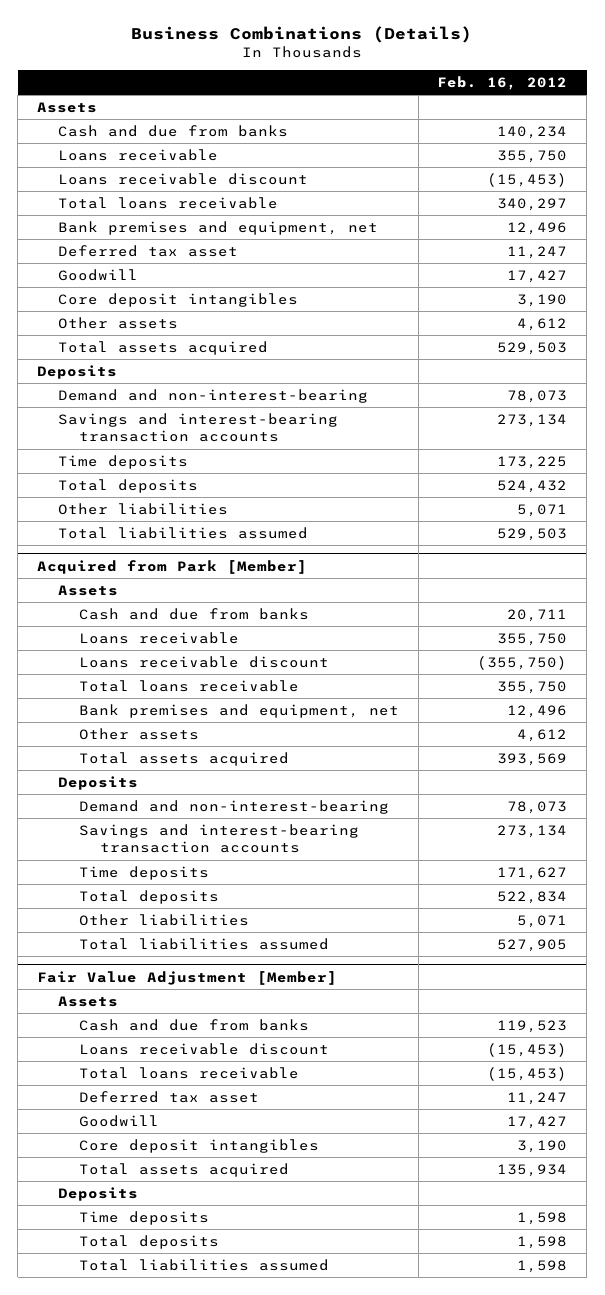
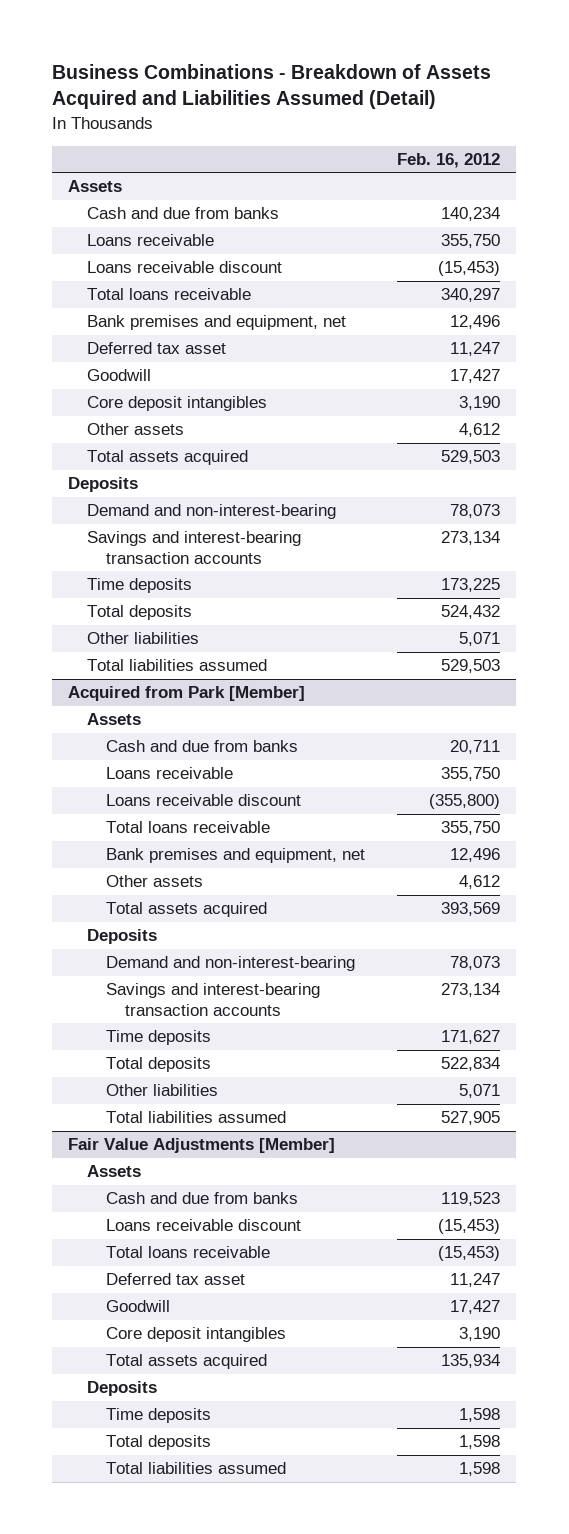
[131,25,473,43] Business Combinations (Details) -> [52,63,492,110] Business Combinations - Breakdown of Assets Acquired and Liabilities Assumed (Detail)
[477,655,568,670] (355,750) -> [429,794,501,810] (355,800)
[37,970,338,985] Fair Value Adjustment [Member] -> [68,1138,336,1154] Fair Value Adjustments [Member]

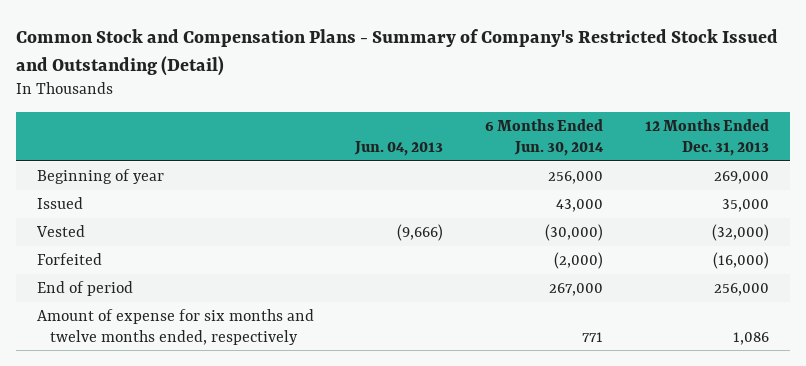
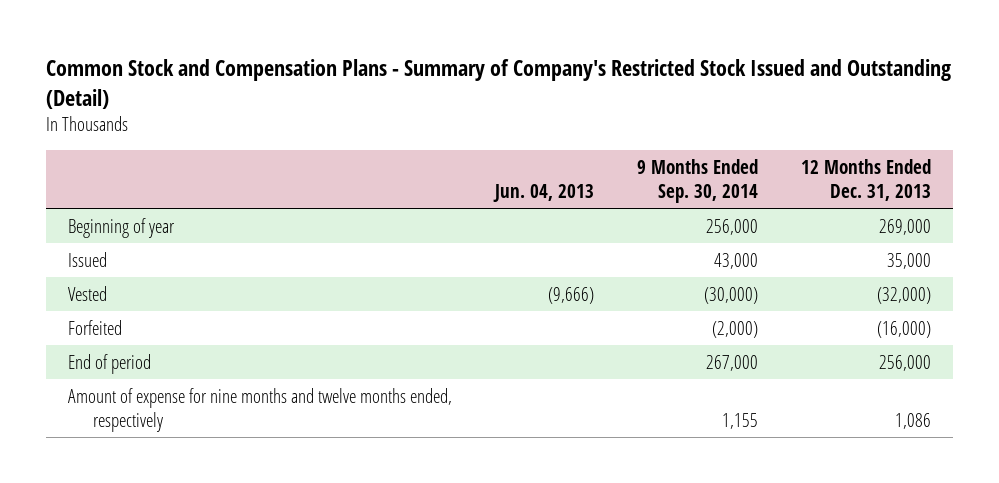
[485,119,605,156] 6 Months Ended Jun. 30, 2014 -> none
none -> [636,159,758,204] 9 Months Ended Sep. 30, 2014
[36,308,314,345] Amount of expense for six months and twelve months ended, respectively -> [67,387,452,432] Amount of expense for nine months and twelve months ended, respectively

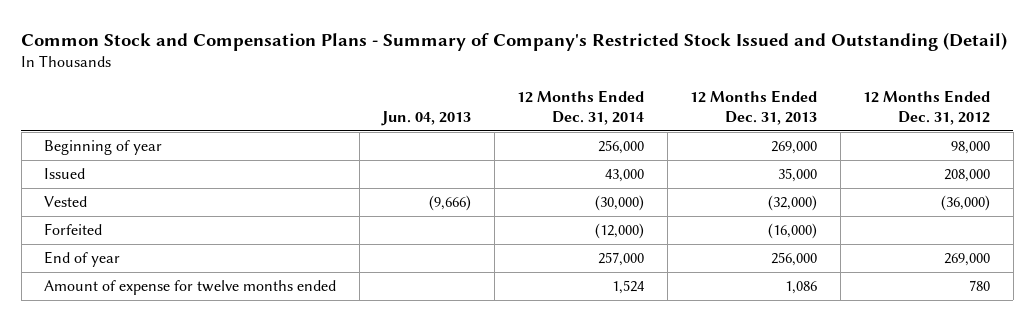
[636,159,758,204] 9 Months Ended Sep. 30, 2014 -> none
none -> [517,90,645,126] 12 Months Ended Dec. 31, 2014
none -> [863,90,991,126] 12 Months Ended Dec. 31, 2012
[67,353,151,374] End of period -> [44,251,121,268] End of year
[67,387,452,432] Amount of expense for nine months and twelve months ended, respectively -> [44,280,337,296] Amount of expense for twelve months ended

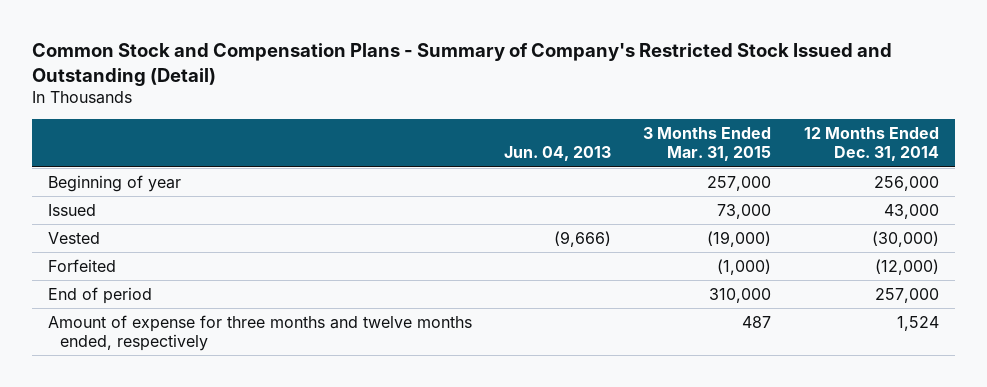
[690,90,818,126] 12 Months Ended Dec. 31, 2013 -> none
[863,90,991,126] 12 Months Ended Dec. 31, 2012 -> none
none -> [643,126,772,162] 3 Months Ended Mar. 31, 2015
[44,251,121,268] End of year -> [48,286,153,304] End of period
[44,280,337,296] Amount of expense for twelve months ended -> [48,314,473,352] Amount of expense for three months and twelve months ended, respectively

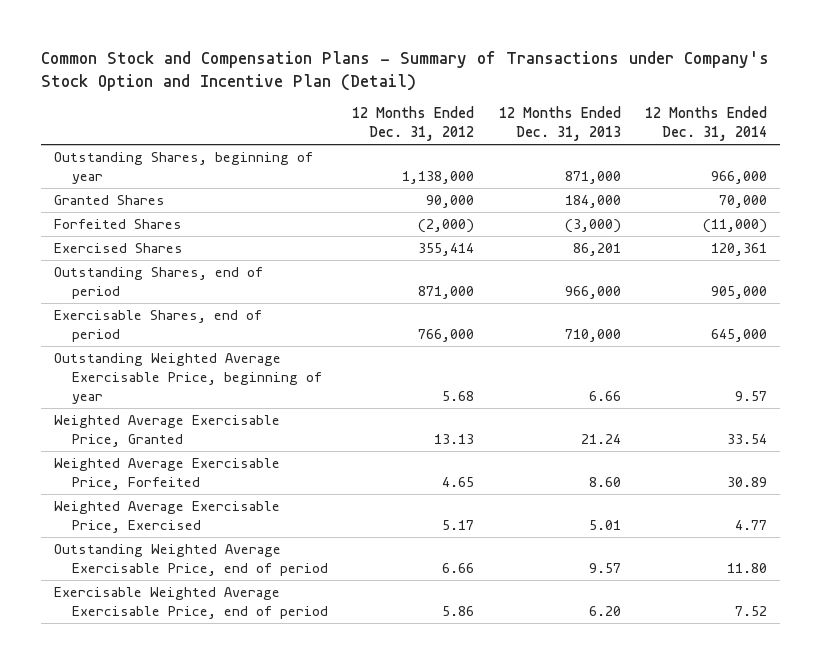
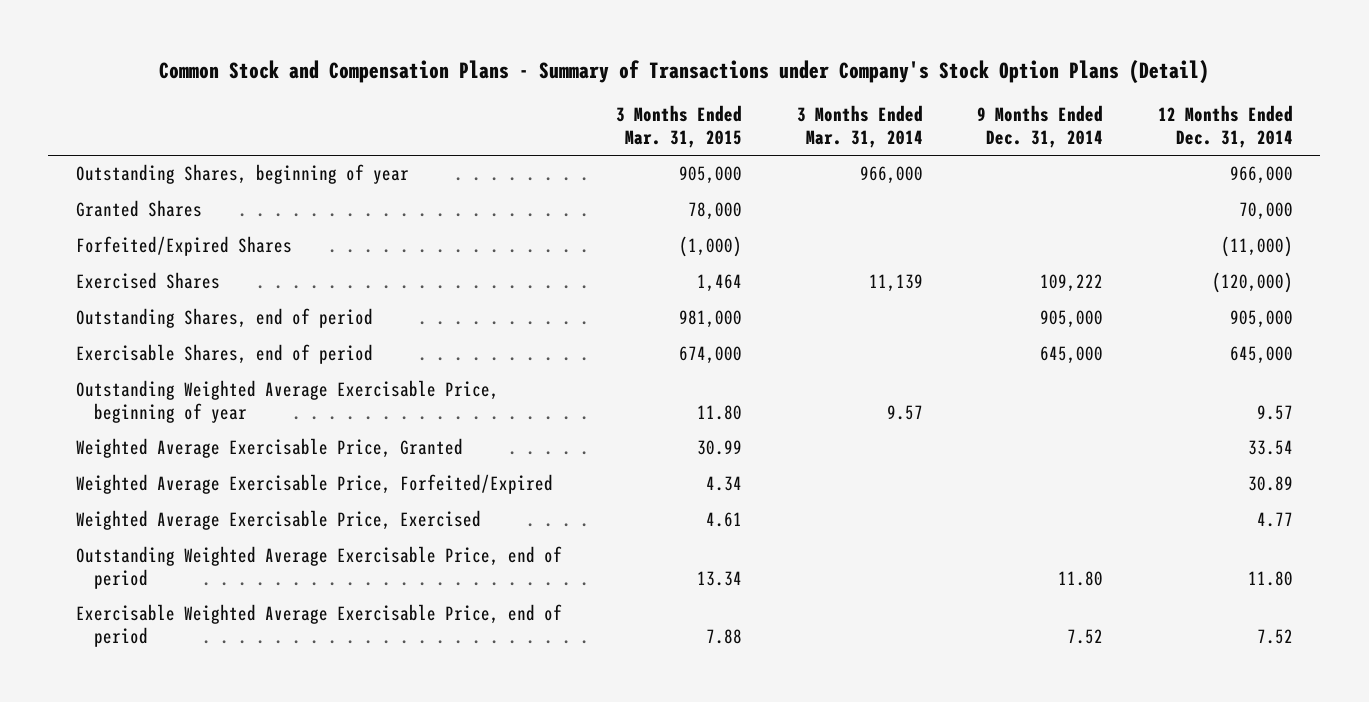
[41,50,770,91] Common Stock and Compensation Plans - Summary of Transactions under Company's Stock Option and Incentive Plan (Detail) -> [159,59,1210,84] Common Stock and Compensation Plans - Summary of Transactions under Company's Stock Option Plans (Detail)
[352,106,475,142] 12 Months Ended Dec. 31, 2012 -> none
[498,106,621,142] 12 Months Ended Dec. 31, 2013 -> none
none -> [616,105,743,149] 3 Months Ended Mar. 31, 2015
none -> [796,105,923,149] 3 Months Ended Mar. 31, 2014
none -> [977,105,1104,149] 9 Months Ended Dec. 31, 2014
[53,219,182,230] Forfeited Shares -> [75,236,292,257] Forfeited/Expired Shares
[711,243,768,257] 120,361 -> [1212,272,1294,294] (120,000)
[53,458,280,490] Weighted Average Exercisable Price, Forfeited -> [75,474,553,495] Weighted Average Exercisable Price, Forfeited/Expired

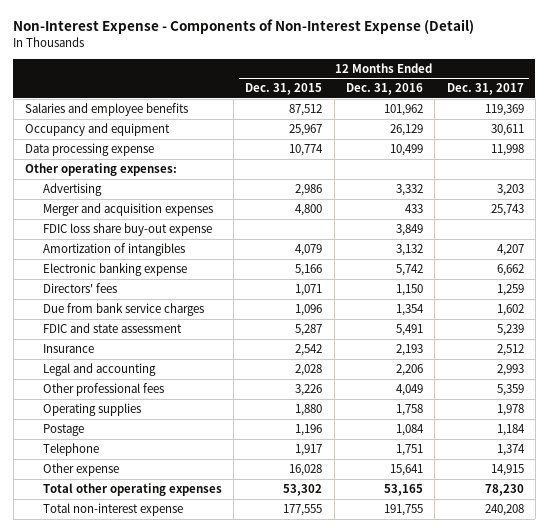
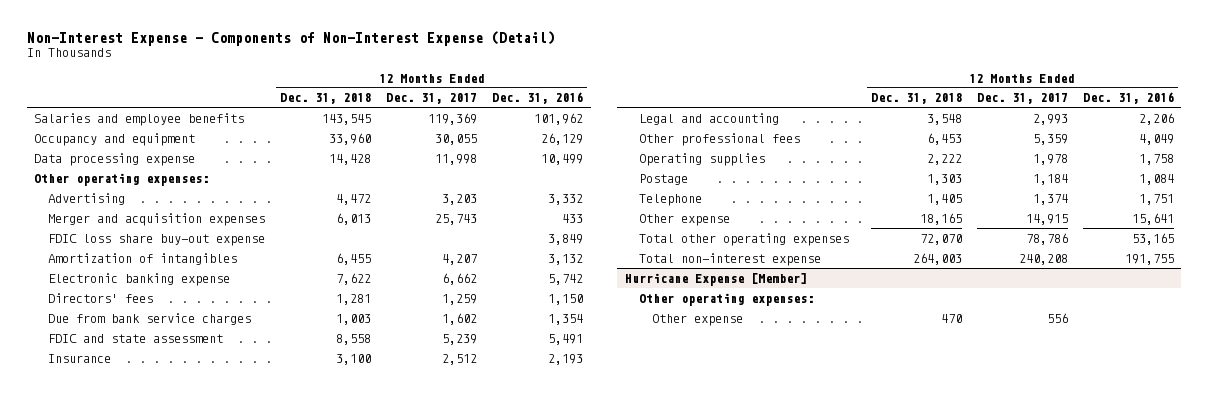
[245,83,323,96] Dec. 31, 2015 -> none
none -> [280,93,372,105] Dec. 31, 2018
[490,124,524,137] 30,611 -> [435,133,478,145] 30,055
[484,484,524,497] 78,230 -> [1025,232,1068,245] 78,786
none -> [624,272,807,286] Hurricane Expense [Member]
none -> [638,292,814,306] Other operating expenses:
none -> [652,313,744,326] Other expense

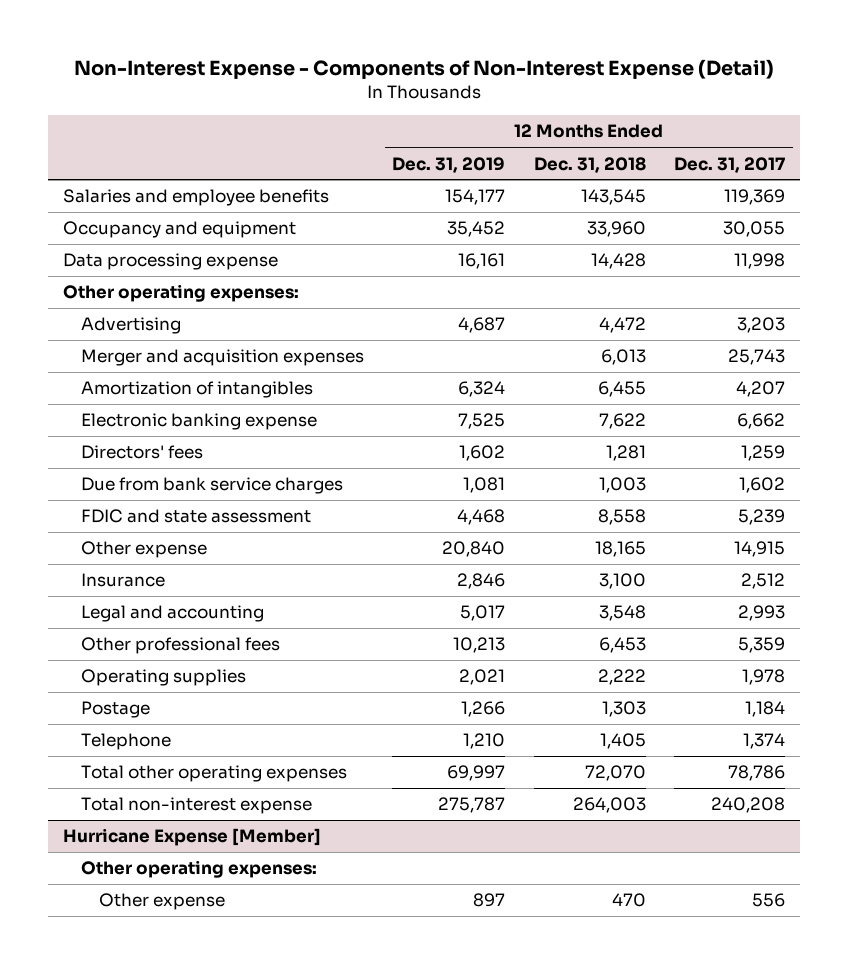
[492,92,584,105] Dec. 31, 2016 -> none
none -> [392,156,506,173] Dec. 31, 2019
[47,233,265,246] FDIC loss share buy-out expense -> none
[638,213,730,226] Other expense -> [80,541,207,559] Other expense

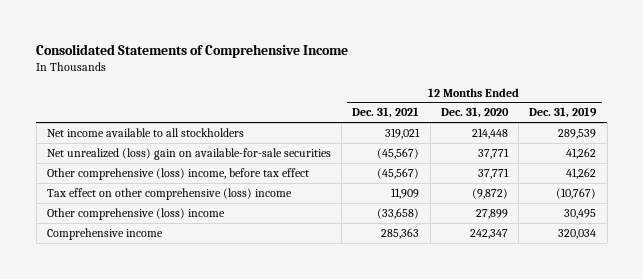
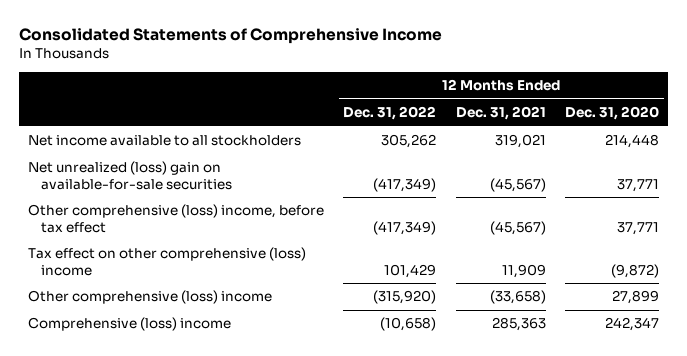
[529,107,598,119] Dec. 31, 2019 -> none
none -> [343,106,437,121] Dec. 31, 2022
[46,227,163,240] Comprehensive income -> [28,317,232,332] Comprehensive (loss) income

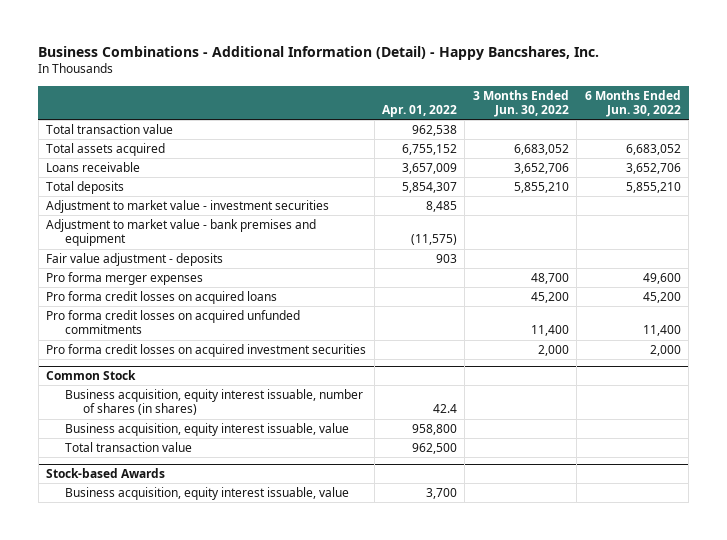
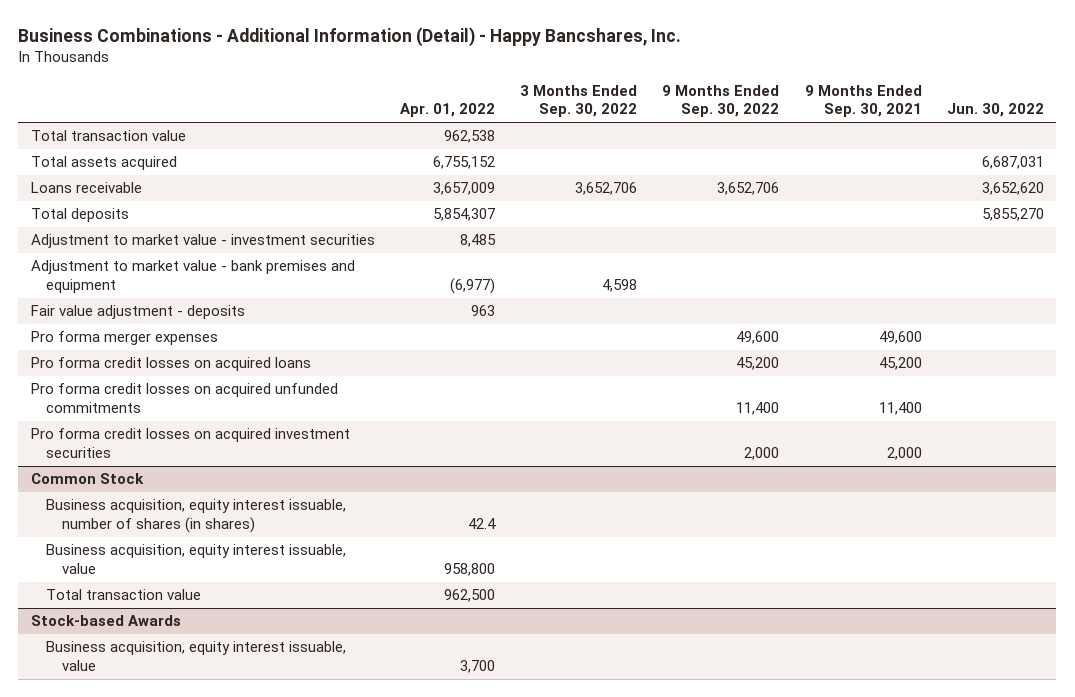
[472,89,569,117] 3 Months Ended Jun. 30, 2022 -> none
[584,89,681,117] 6 Months Ended Jun. 30, 2022 -> none
none -> [520,84,638,118] 3 Months Ended Sep. 30, 2022
none -> [662,84,780,118] 9 Months Ended Sep. 30, 2022
none -> [804,84,922,118] 9 Months Ended Sep. 30, 2021
none -> [946,103,1044,118] Jun. 30, 2022
[411,234,458,246] (11,575) -> [450,278,496,295] (6,977)
[436,254,458,264] 903 -> [471,305,496,317] 963

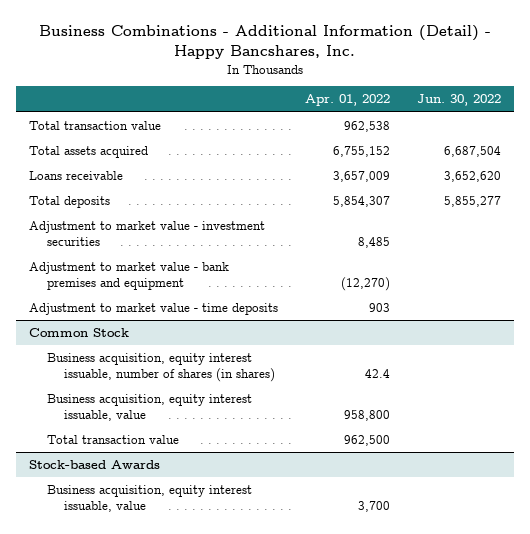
[520,84,638,118] 3 Months Ended Sep. 30, 2022 -> none
[662,84,780,118] 9 Months Ended Sep. 30, 2022 -> none
[804,84,922,118] 9 Months Ended Sep. 30, 2021 -> none
[981,156,1044,170] 6,687,031 -> [443,146,501,158] 6,687,504
[981,208,1044,222] 5,855,270 -> [443,196,501,208] 5,855,277
[30,305,245,320] Fair value adjustment - deposits -> none
[30,331,218,346] Pro forma merger expenses -> none
[30,357,311,372] Pro forma credit losses on acquired loans -> none
[30,383,338,414] Pro forma credit losses on acquired unfunded commitments -> none
[30,428,350,459] Pro forma credit losses on acquired investment securities -> none
[450,278,496,295] (6,977) -> [341,277,391,292] (12,270)
none -> [29,303,279,316] Adjustment to market value - time deposits

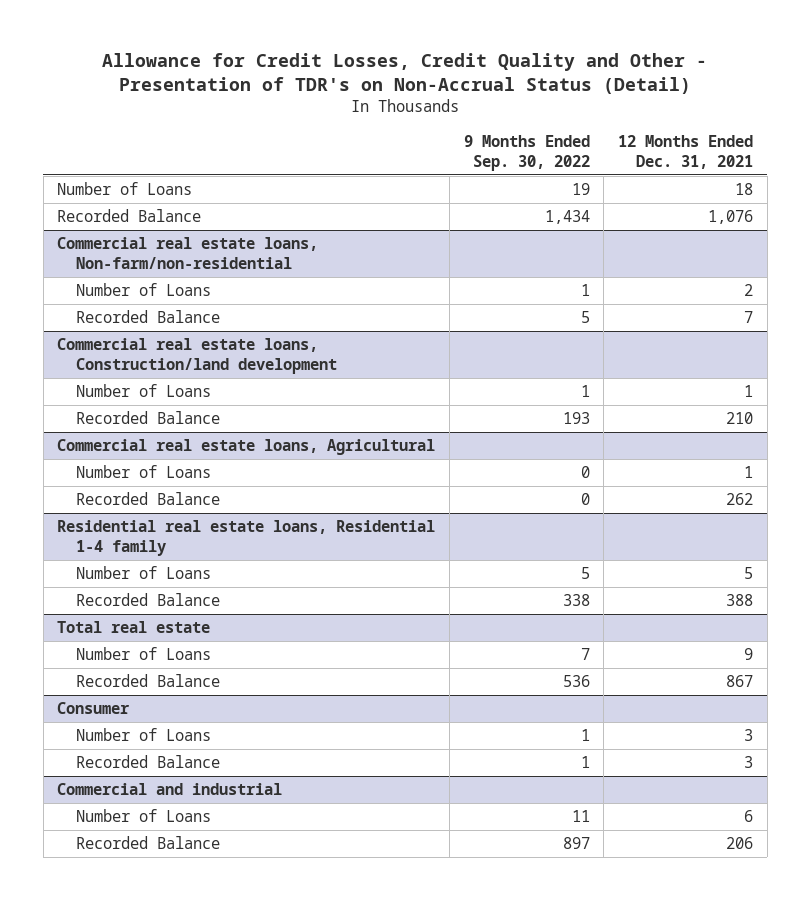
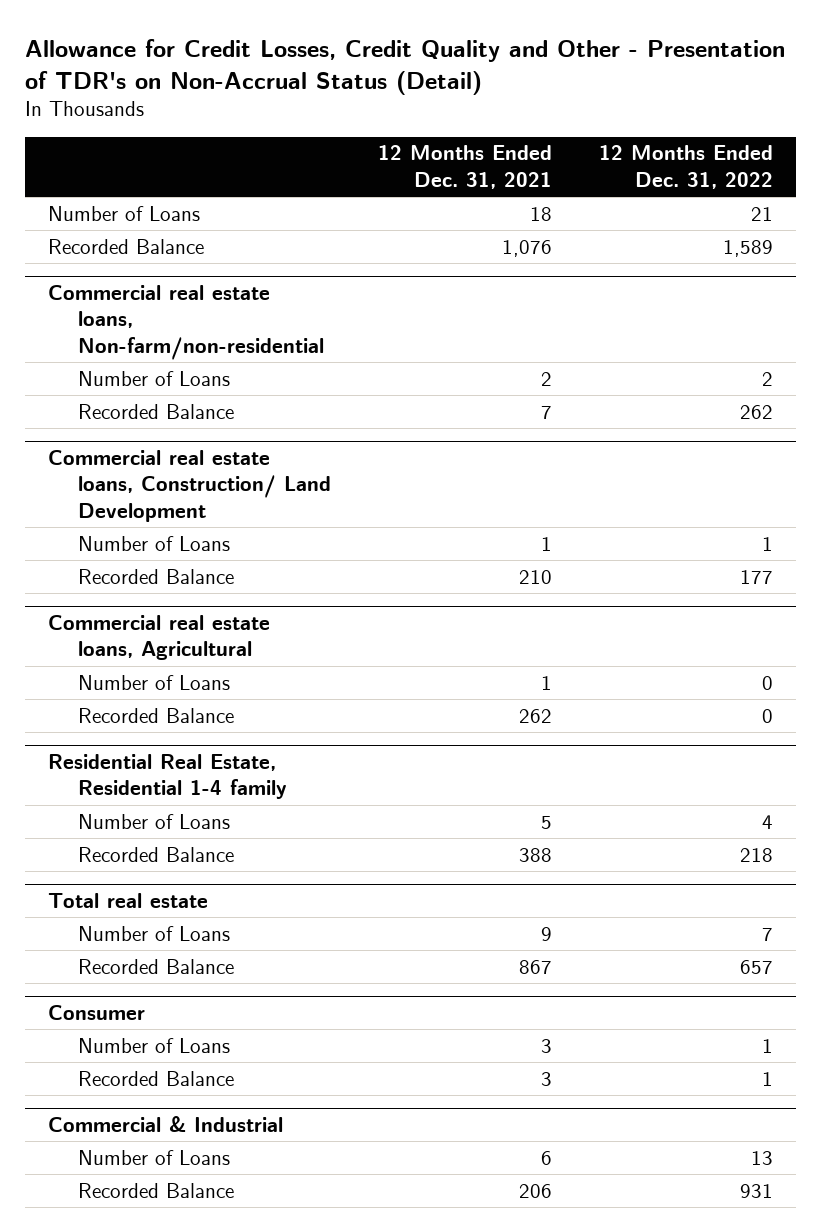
[463,135,590,171] 9 Months Ended Sep. 30, 2022 -> none
none -> [598,145,773,189] 12 Months Ended Dec. 31, 2022
[57,338,338,374] Commercial real estate loans, Construction/land development -> [48,449,332,522] Commercial real estate loans, Construction/ Land Development
[57,520,436,556] Residential real estate loans, Residential 1-4 family -> [48,753,288,800] Residential Real Estate, Residential 1-4 family
[57,783,283,796] Commercial and industrial -> [48,1115,284,1132] Commercial & Industrial

